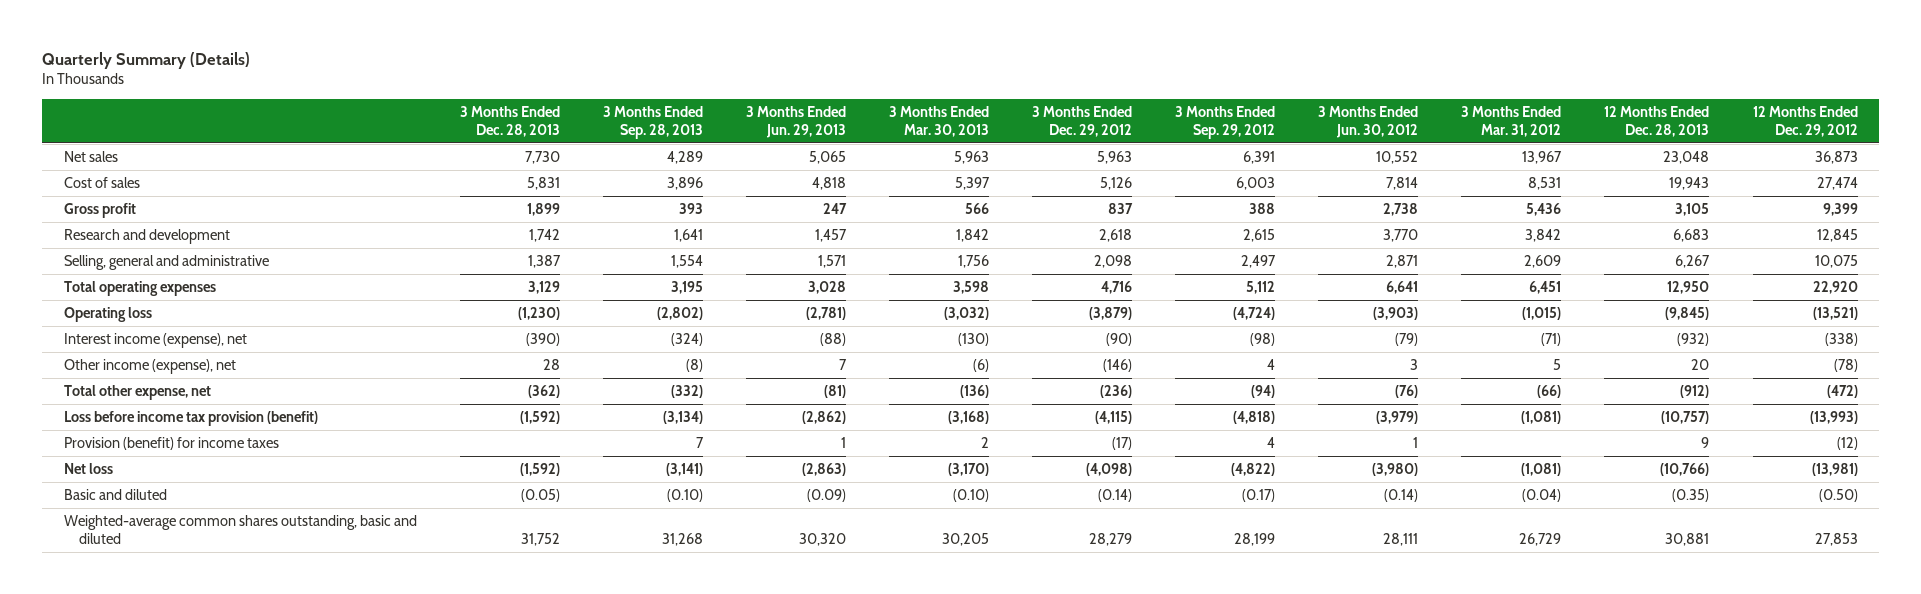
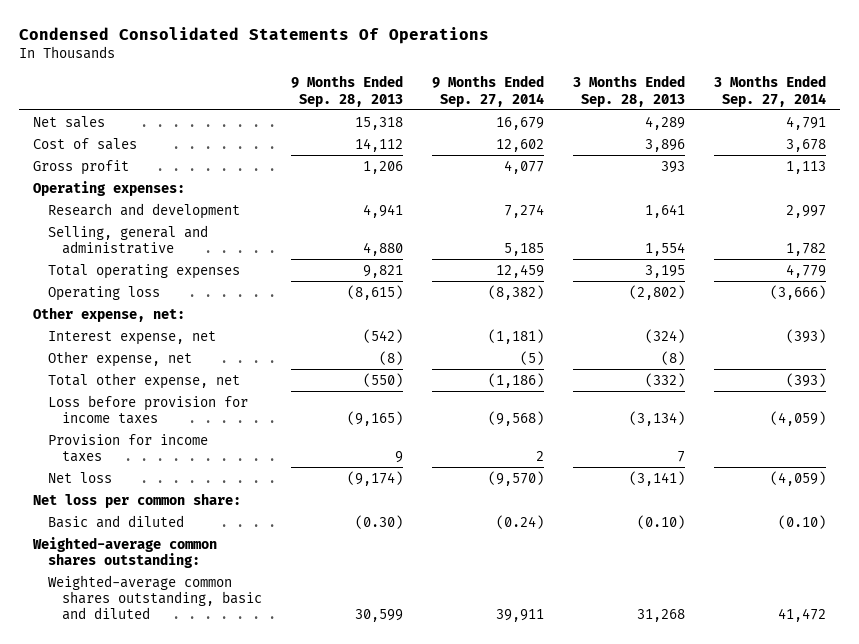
[42,51,251,69] Quarterly Summary (Details) -> [18,26,489,44] Condensed Consolidated Statements Of Operations
[459,106,560,137] 3 Months Ended Dec. 28, 2013 -> none
[745,106,846,138] 3 Months Ended Jun. 29, 2013 -> none
[888,106,989,137] 3 Months Ended Mar. 30, 2013 -> none
[1032,106,1133,137] 3 Months Ended Dec. 29, 2012 -> none
[1175,106,1276,139] 3 Months Ended Sep. 29, 2012 -> none
[1318,106,1419,138] 3 Months Ended Jun. 30, 2012 -> none
[1461,106,1562,137] 3 Months Ended Mar. 31, 2012 -> none
[1604,106,1710,137] 12 Months Ended Dec. 28, 2013 -> none
[1752,106,1858,137] 12 Months Ended Dec. 29, 2012 -> none
none -> [290,75,403,107] 9 Months Ended Sep. 28, 2013
none -> [431,75,544,107] 9 Months Ended Sep. 27, 2014
none -> [713,75,826,107] 3 Months Ended Sep. 27, 2014
none -> [33,180,186,196] Operating expenses:
none -> [33,306,186,322] Other expense, net:
[63,333,247,349] Interest income (expense), net -> [47,330,216,345] Interest expense, net
[63,359,236,375] Other income (expense), net -> [47,350,192,367] Other expense, net
[63,411,318,427] Loss before income tax provision (benefit) -> [47,394,248,424] Loss before provision for income taxes
[63,437,279,451] Provision (benefit) for income taxes -> [47,433,208,462] Provision for income taxes
none -> [33,492,242,508] Net loss per common share:
none -> [32,536,218,568] Weighted-average common shares outstanding:

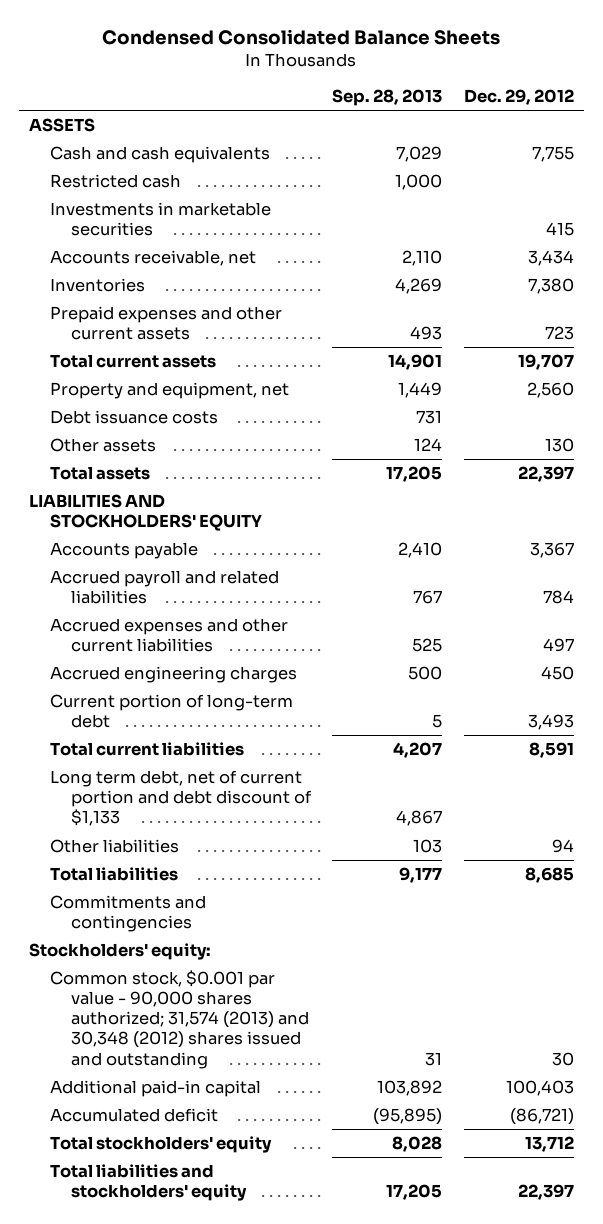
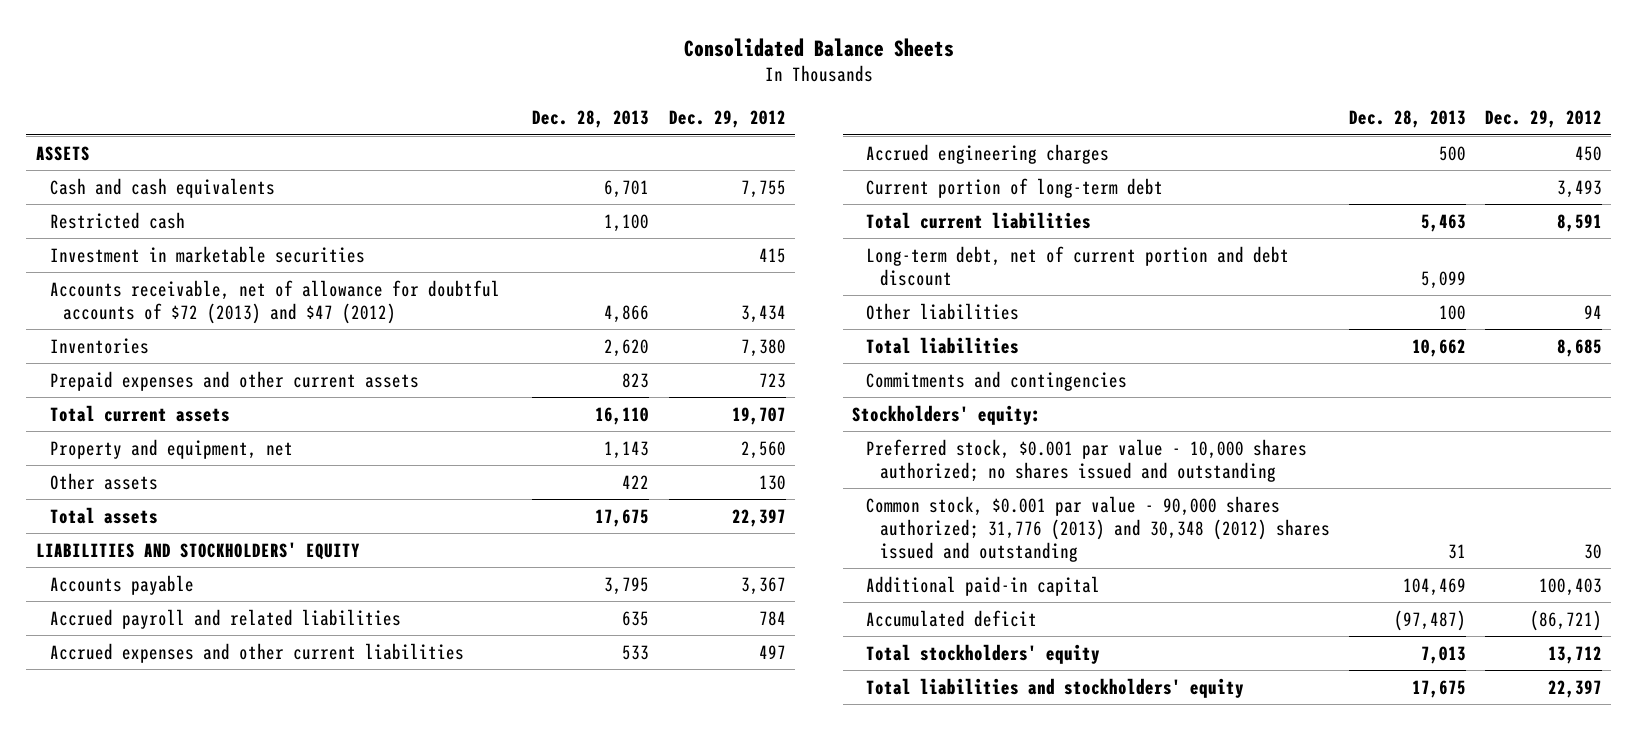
[102,28,501,45] Condensed Consolidated Balance Sheets -> [683,37,954,57] Consolidated Balance Sheets
[332,89,443,107] Sep. 28, 2013 -> none
none -> [532,110,650,129] Dec. 28, 2013
[50,202,272,237] Investments in marketable securities -> [49,245,365,263] Investment in marketable securities
[50,250,257,267] Accounts receivable, net -> [49,279,500,324] Accounts receivable, net of allowance for doubtful accounts of $72 (2013) and $47 (2012)
[50,410,219,425] Debt issuance costs -> none
[50,770,312,827] Long term debt, net of current portion and debt discount of $1,133 -> [866,245,1290,286] Long-term debt, net of current portion and debt discount
none -> [866,438,1308,482] Preferred stock, $0.001 par value - 10,000 shares authorized; no shares issued and outstanding
[50,970,309,1069] Common stock, $0.001 par value - 90,000 shares authorized; 31,574 (2013) and 30,348 (2012) shares issued and outstanding -> [866,495,1330,562] Common stock, $0.001 par value - 90,000 shares authorized; 31,776 (2013) and 30,348 (2012) shares issued and outstanding

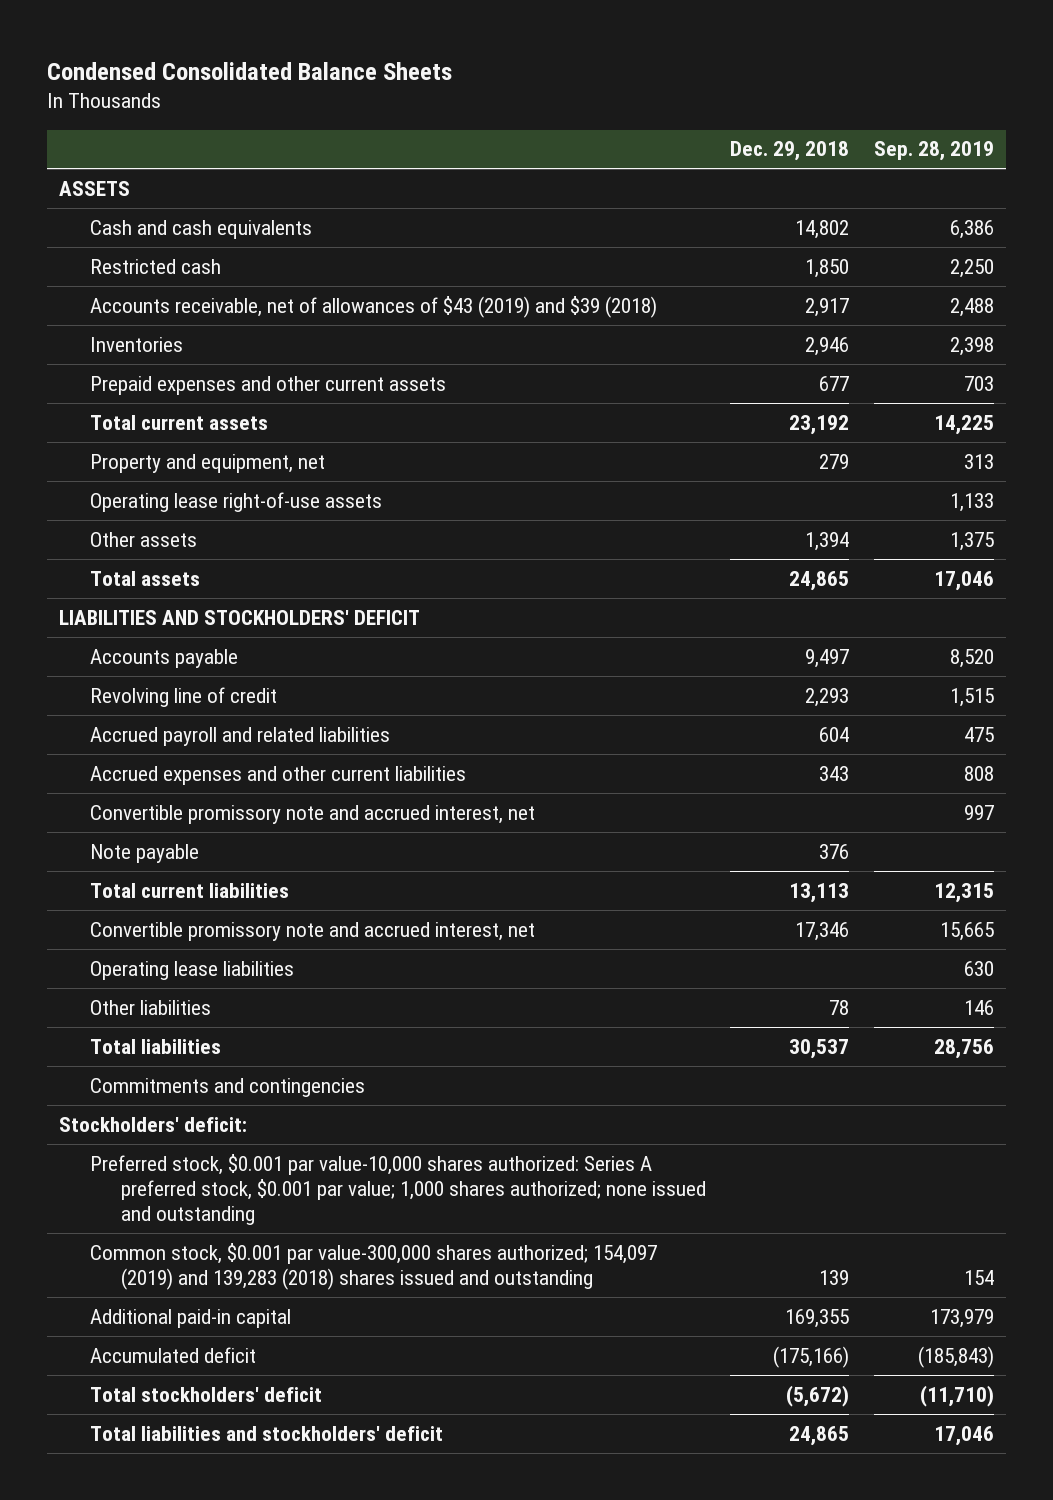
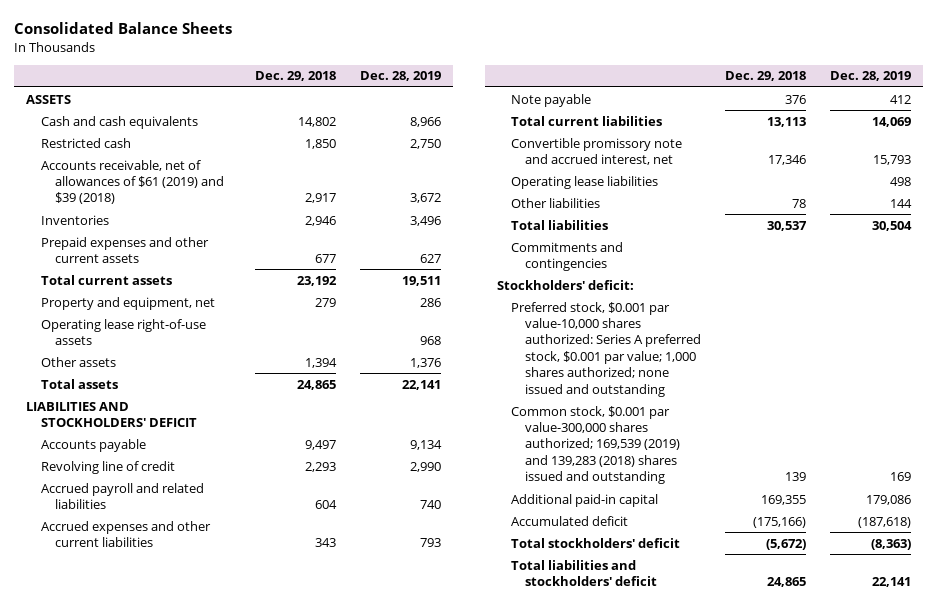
[47,61,453,80] Condensed Consolidated Balance Sheets -> [14,22,233,35] Consolidated Balance Sheets
[873,141,994,162] Sep. 28, 2019 -> none
none -> [359,71,441,82] Dec. 28, 2019
[89,295,657,318] Accounts receivable, net of allowances of $43 (2019) and $39 (2018) -> [40,159,224,205] Accounts receivable, net of allowances of $61 (2019) and $39 (2018)
[89,804,535,824] Convertible promissory note and accrued interest, net -> none
[89,1242,657,1291] Common stock, $0.001 par value-300,000 shares authorized; 154,097 (2019) and 139,283 (2018) shares issued and outstanding -> [511,405,681,485] Common stock, $0.001 par value-300,000 shares authorized; 169,539 (2019) and 139,283 (2018) shares issued and outstanding

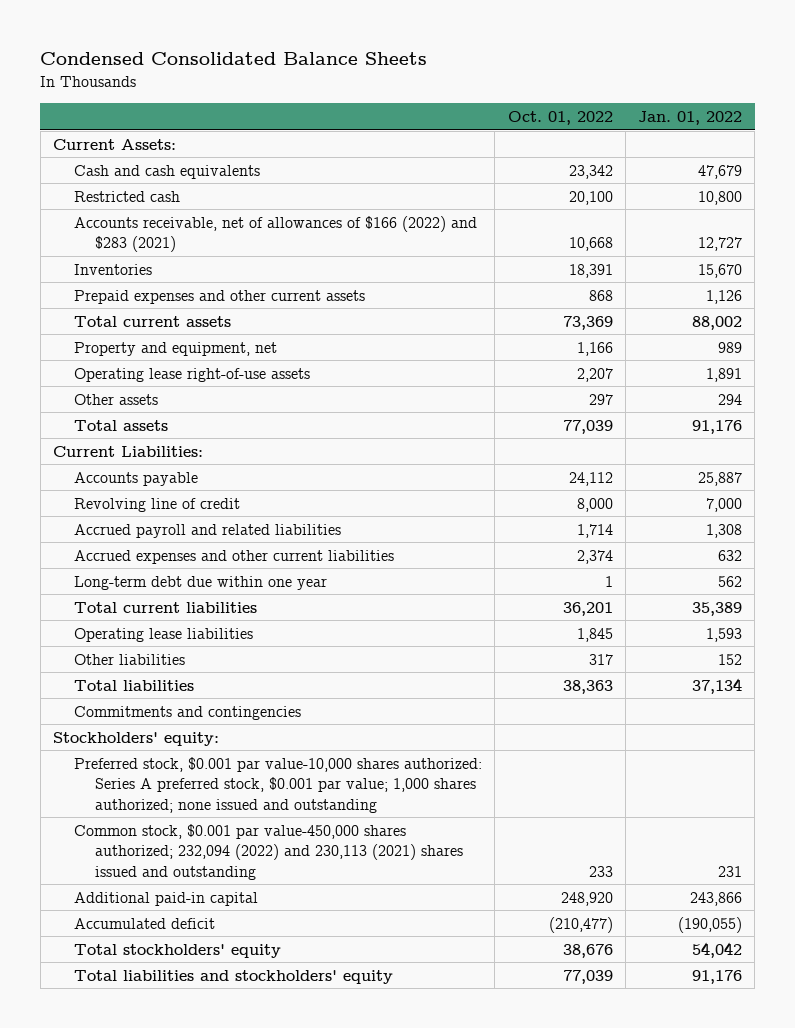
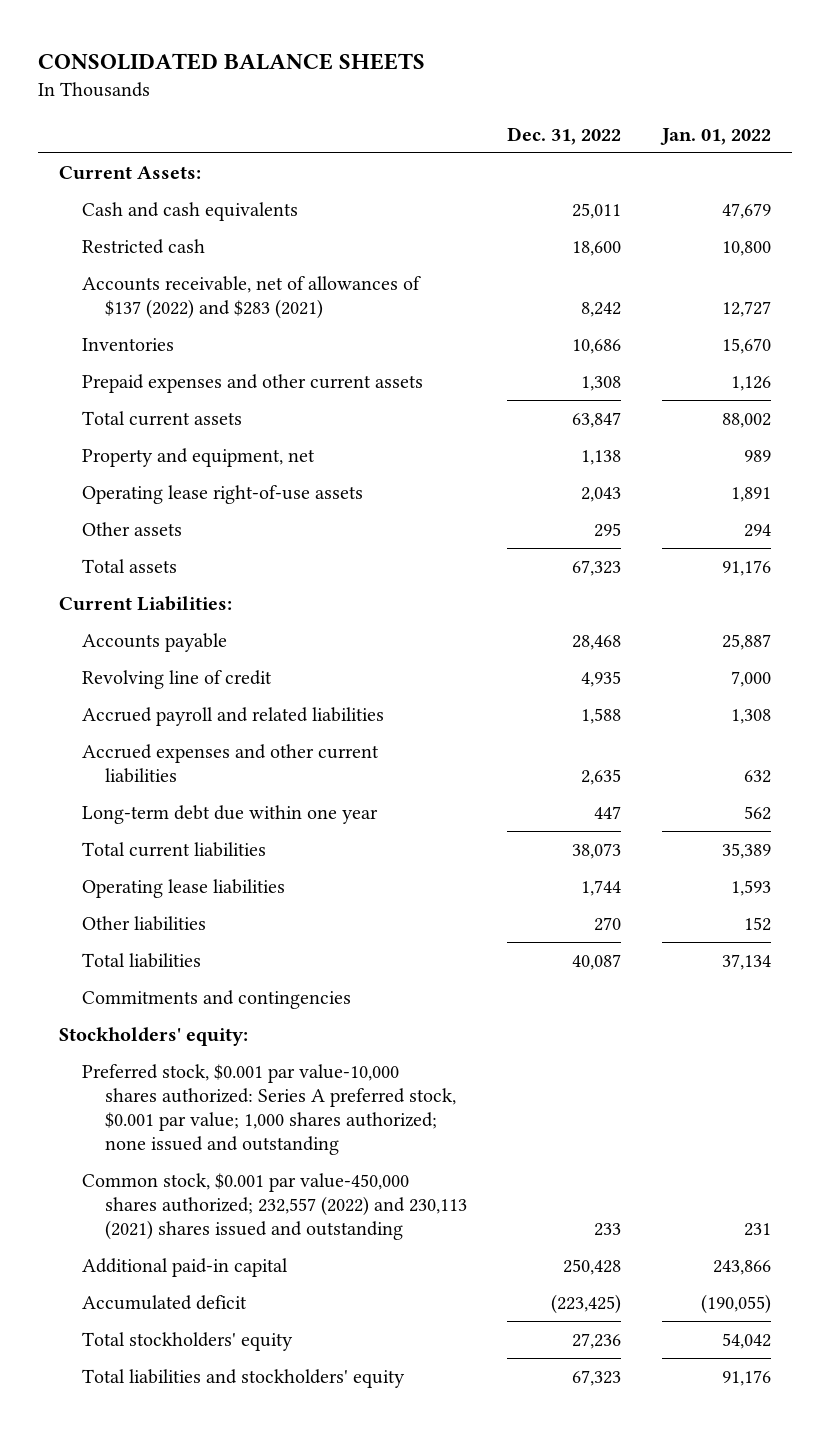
[40,52,428,66] Condensed Consolidated Balance Sheets -> [38,53,426,71] CONSOLIDATED BALANCE SHEETS
[507,111,613,126] Oct. 01, 2022 -> none
none -> [507,126,622,145] Dec. 31, 2022
[74,215,478,253] Accounts receivable, net of allowances of $166 (2022) and $283 (2021) -> [81,275,421,319] Accounts receivable, net of allowances of $137 (2022) and $283 (2021)
[74,823,464,880] Common stock, $0.001 par value-450,000 shares authorized; 232,094 (2022) and 230,113 (2021) shares issued and outstanding -> [81,1172,467,1240] Common stock, $0.001 par value-450,000 shares authorized; 232,557 (2022) and 230,113 (2021) shares issued and outstanding

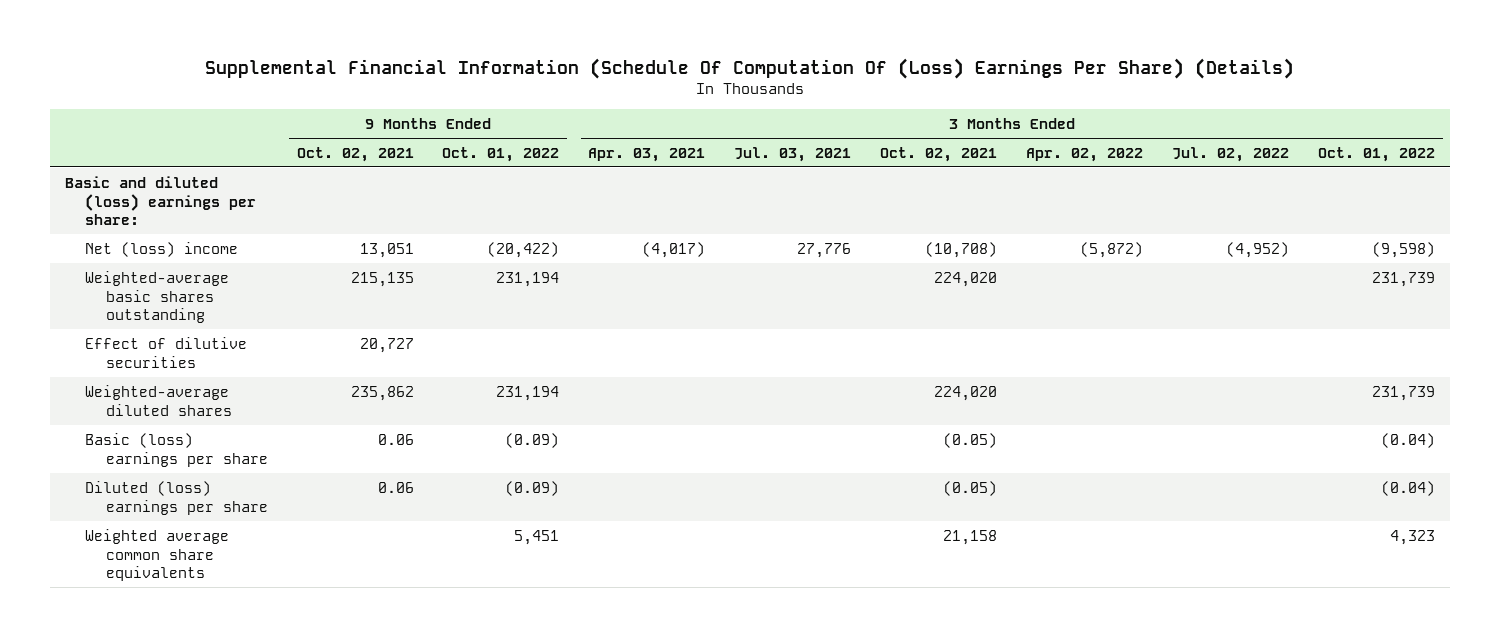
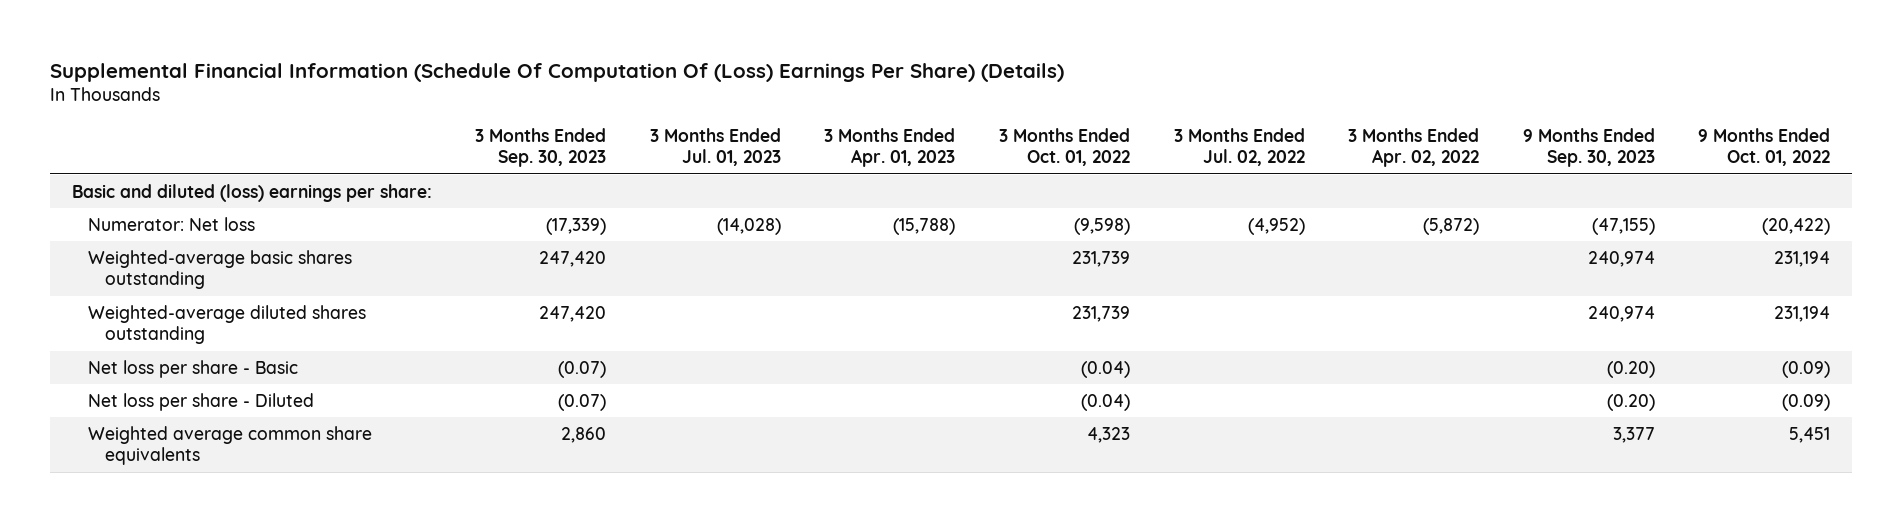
[296,146,414,162] Oct. 02, 2021 -> none
[588,147,706,162] Apr. 03, 2021 -> none
[734,146,852,162] Jul. 03, 2021 -> none
[880,146,998,162] Oct. 02, 2021 -> none
none -> [475,128,607,168] 3 Months Ended Sep. 30, 2023
none -> [649,128,781,167] 3 Months Ended Jul. 01, 2023
none -> [824,128,956,168] 3 Months Ended Apr. 01, 2023
none -> [1522,128,1655,168] 9 Months Ended Sep. 30, 2023
[85,241,239,257] Net (loss) income -> [88,216,256,231] Numerator: Net loss
[85,336,248,368] Effect of dilutive securities -> none
[85,384,232,416] Weighted-average diluted shares -> [88,304,367,345] Weighted-average diluted shares outstanding
[85,432,268,467] Basic (loss) earnings per share -> [88,359,299,378] Net loss per share - Basic
[85,480,268,515] Diluted (loss) earnings per share -> [88,392,315,411] Net loss per share - Diluted

